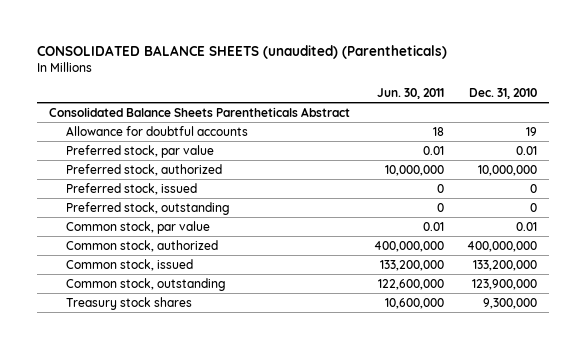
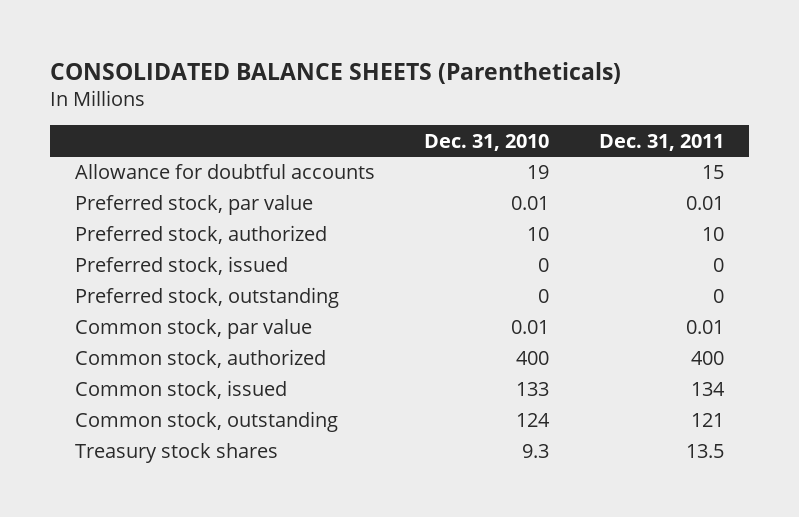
[37,44,448,59] CONSOLIDATED BALANCE SHEETS (unaudited) (Parentheticals) -> [49,61,621,84] CONSOLIDATED BALANCE SHEETS (Parentheticals)
[376,88,444,100] Jun. 30, 2011 -> none
none -> [599,133,725,151] Dec. 31, 2011
[49,106,351,117] Consolidated Balance Sheets Parentheticals Abstract -> none
[478,164,538,176] 10,000,000 -> [527,227,550,242] 10
[467,240,538,252] 400,000,000 -> [516,351,550,366] 400
[473,259,538,271] 133,200,000 -> [516,382,550,397] 133
[472,278,538,290] 123,900,000 -> [516,413,551,428] 124
[483,297,538,309] 9,300,000 -> [522,444,550,459] 9.3

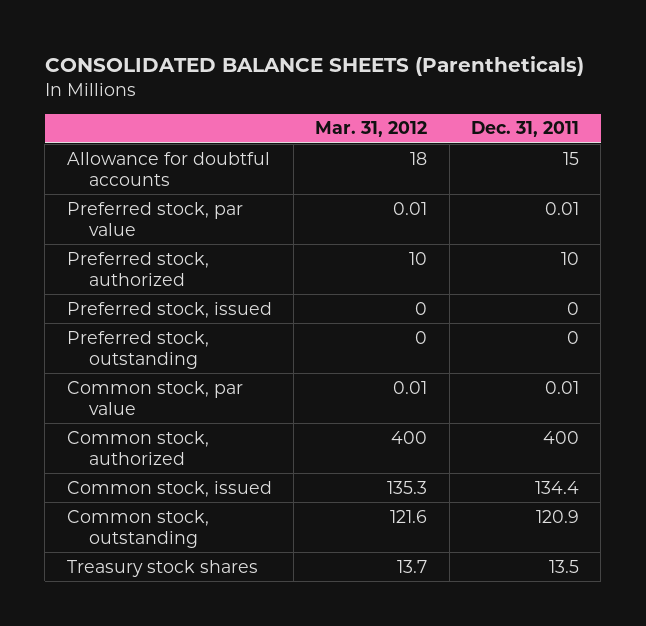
[424,133,550,151] Dec. 31, 2010 -> none
none -> [315,121,428,138] Mar. 31, 2012
[691,382,726,397] 134 -> [534,480,579,494] 134.4
[691,413,725,428] 121 -> [535,509,579,523] 120.9

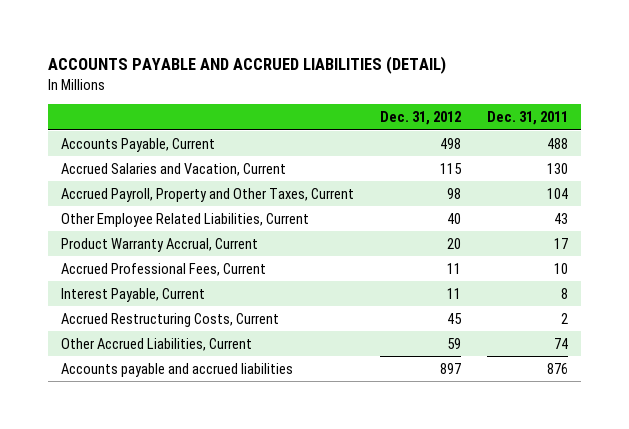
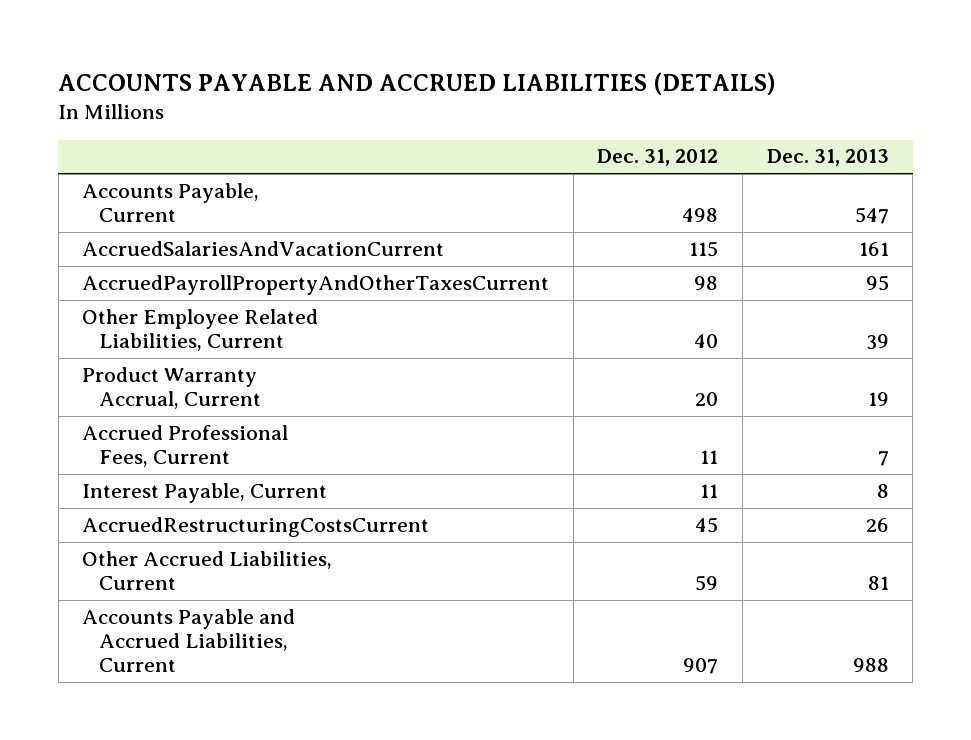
[47,56,446,75] ACCOUNTS PAYABLE AND ACCRUED LIABILITIES (DETAIL) -> [58,71,777,95] ACCOUNTS PAYABLE AND ACCRUED LIABILITIES (DETAILS)
[487,111,569,126] Dec. 31, 2011 -> none
none -> [766,149,889,167] Dec. 31, 2013
[60,187,354,202] Accrued Payroll, Property and Other Taxes, Current -> none
[60,162,286,176] Accrued Salaries and Vacation, Current -> [82,240,445,256] AccruedSalariesAndVacationCurrent
none -> [82,274,550,295] AccruedPayrollPropertyAndOtherTaxesCurrent
[60,312,279,327] Accrued Restructuring Costs, Current -> none
none -> [82,516,430,537] AccruedRestructuringCostsCurrent
[60,362,293,377] Accounts payable and accrued liabilities -> [82,608,296,673] Accounts Payable and Accrued Liabilities, Current
[439,362,461,374] 897 -> [683,658,719,675] 907

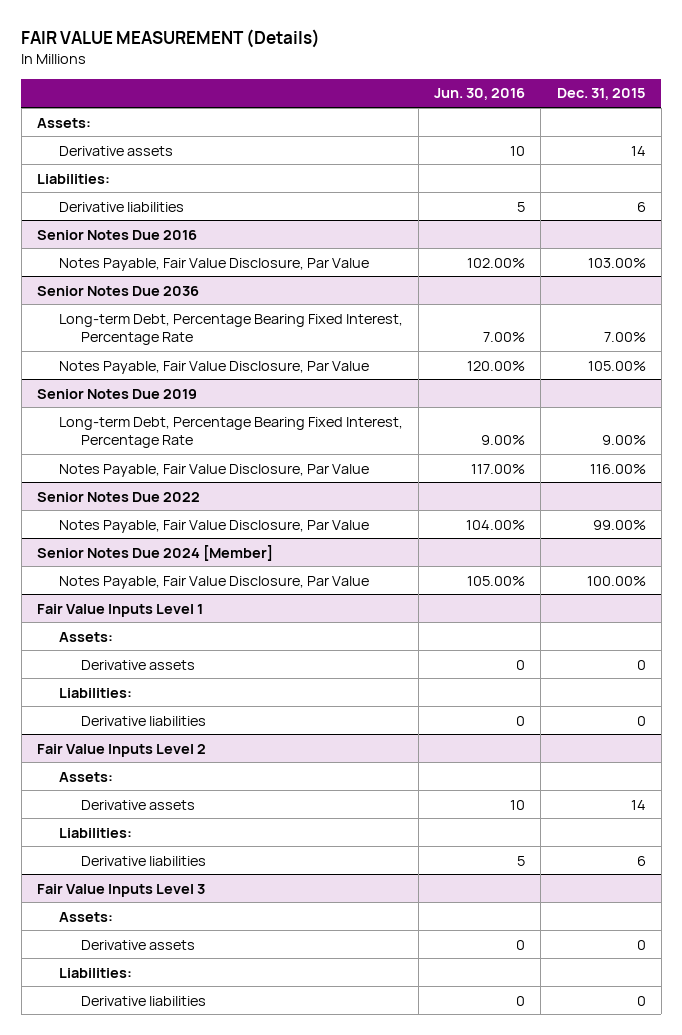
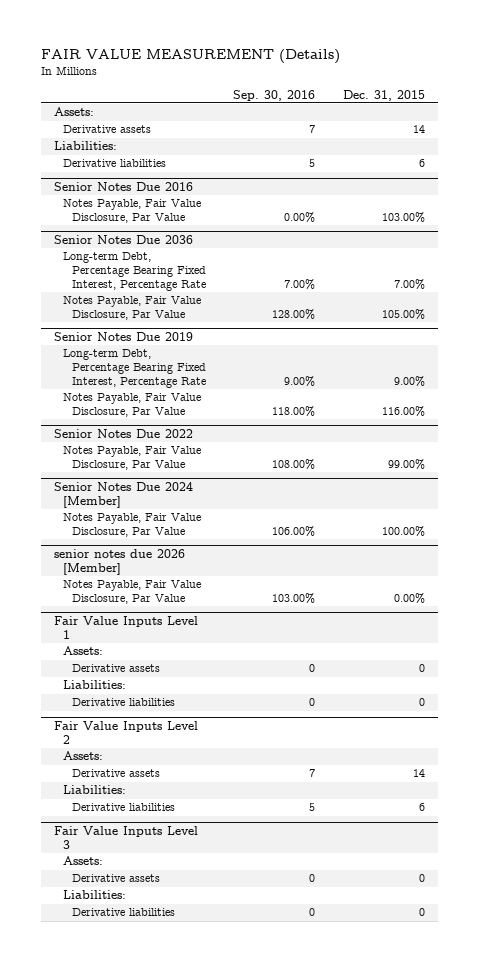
[434,88,526,101] Jun. 30, 2016 -> none
none -> [233,89,316,101] Sep. 30, 2016
none -> [54,549,186,575] senior notes due 2026 [Member]
none -> [62,580,201,605] Notes Payable, Fair Value Disclosure, Par Value

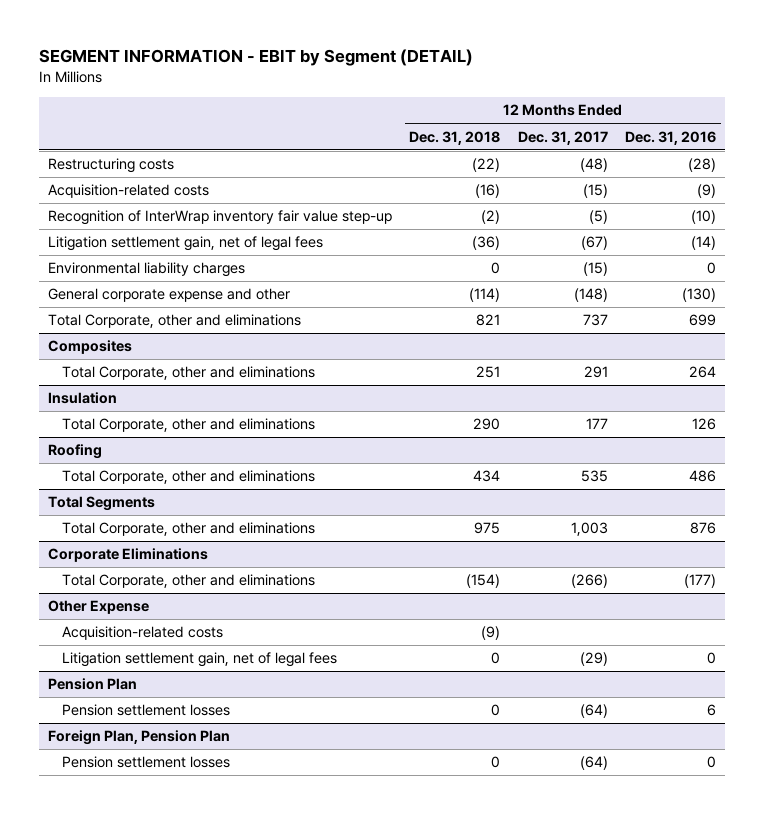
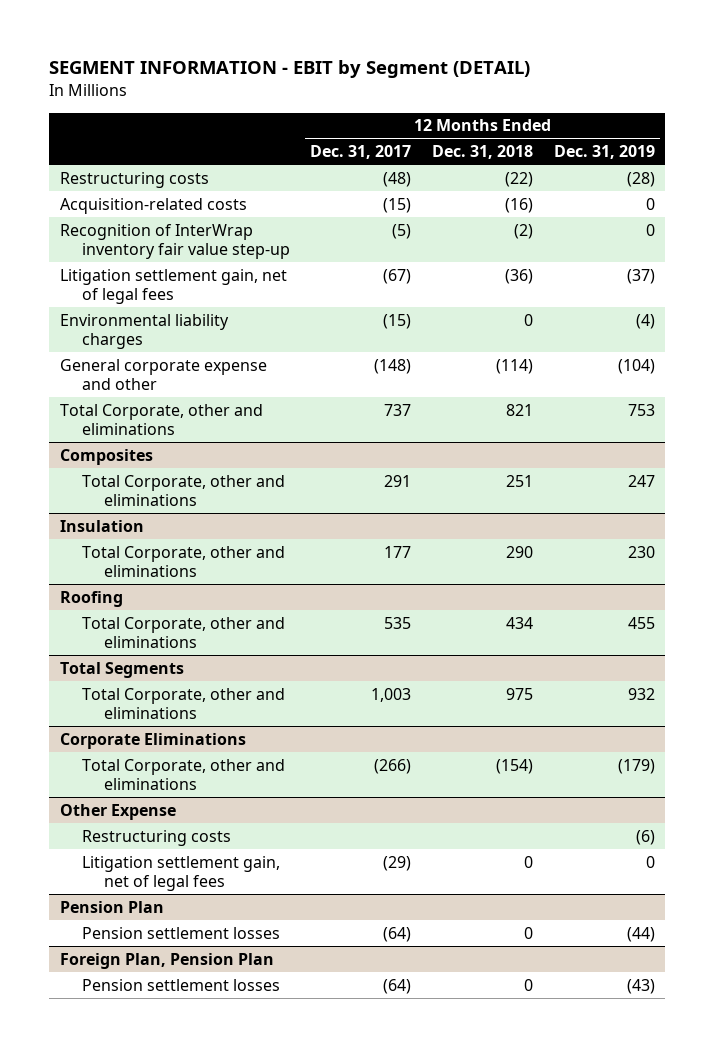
[625,130,717,145] Dec. 31, 2016 -> none
none -> [553,145,655,160] Dec. 31, 2019
[61,626,223,641] Acquisition-related costs -> none
none -> [81,829,231,846] Restructuring costs

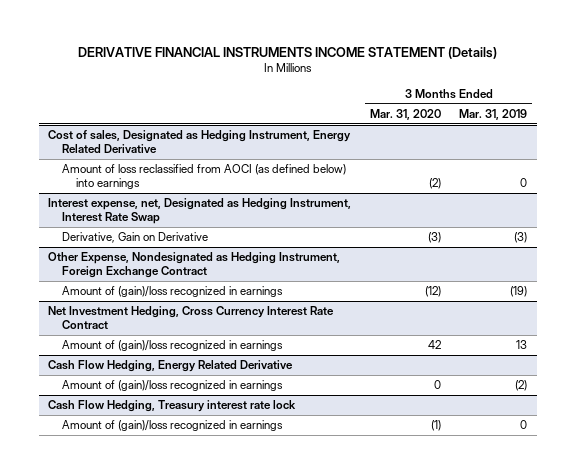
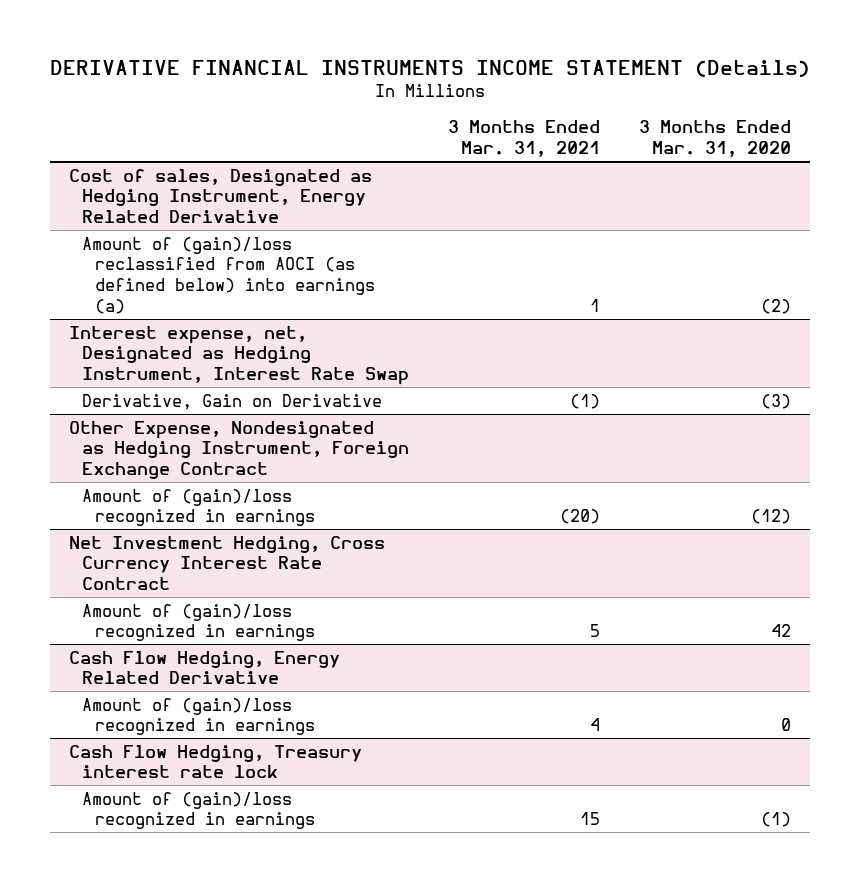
[459,109,528,121] Mar. 31, 2019 -> none
none -> [447,120,600,157] 3 Months Ended Mar. 31, 2021
[62,164,347,189] Amount of loss reclassified from AOCI (as defined below) into earnings -> [82,236,376,314] Amount of (gain)/loss reclassified from AOCI (as defined below) into earnings (a)

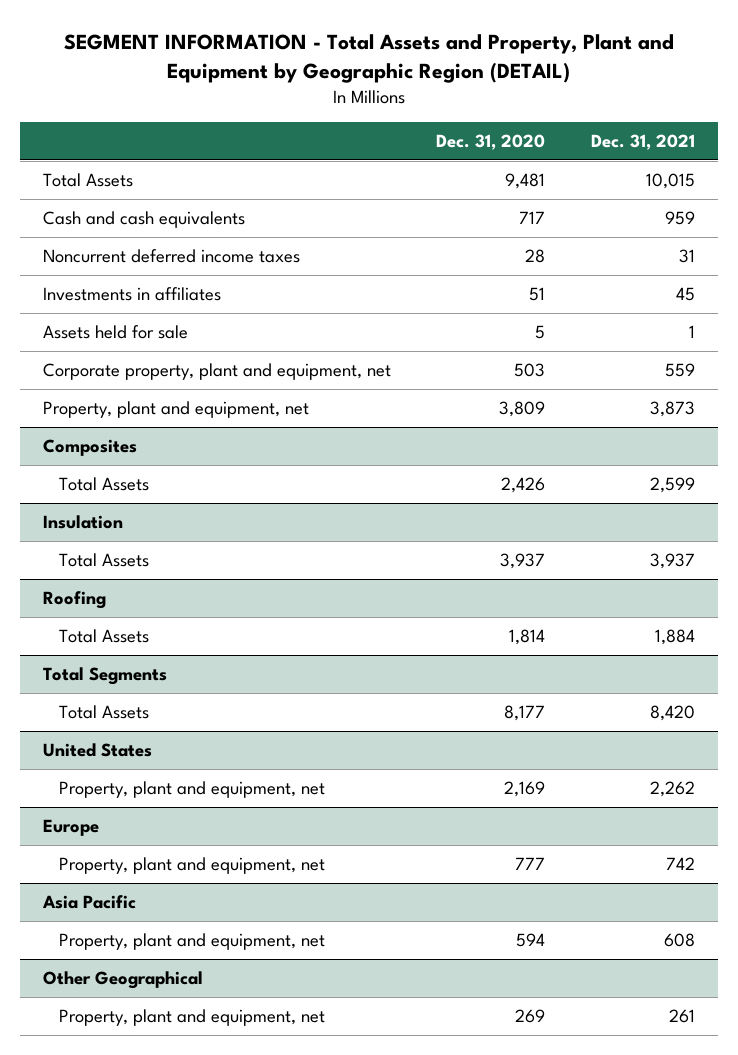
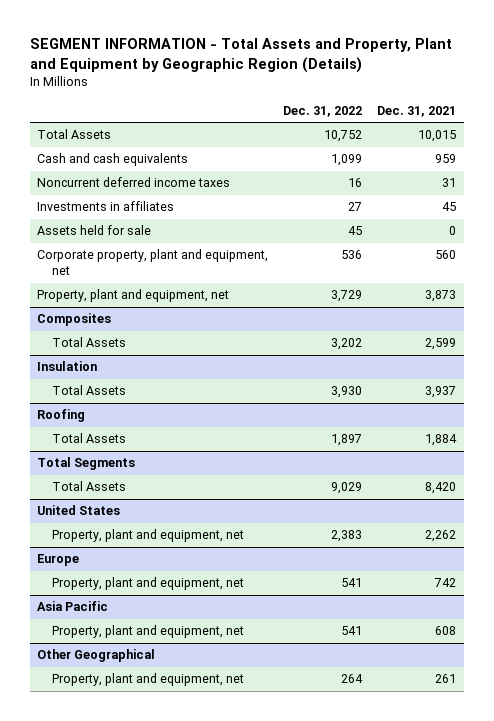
[63,33,674,83] SEGMENT INFORMATION - Total Assets and Property, Plant and Equipment by Geographic Region (DETAIL) -> [29,38,452,73] SEGMENT INFORMATION - Total Assets and Property, Plant and Equipment by Geographic Region (Details)
[436,133,546,150] Dec. 31, 2020 -> none
none -> [283,105,363,117] Dec. 31, 2022
[688,325,695,339] 1 -> [449,226,457,236] 0
[664,363,695,378] 559 -> [435,250,457,260] 560

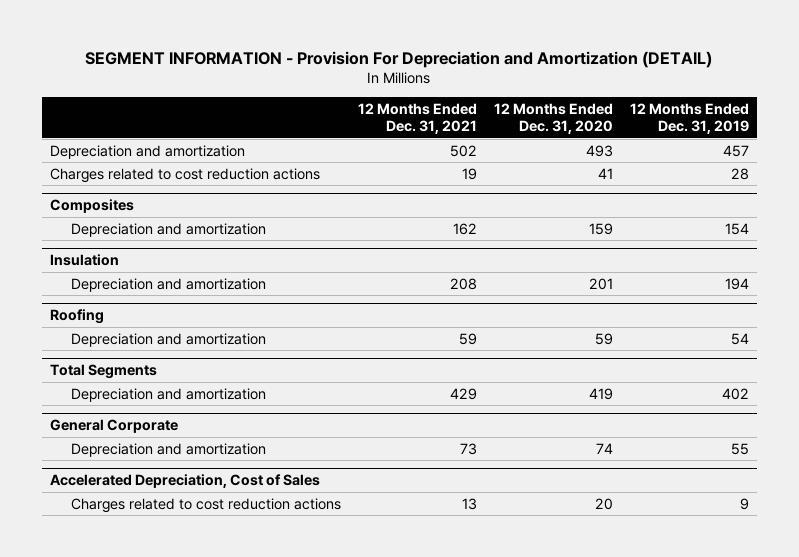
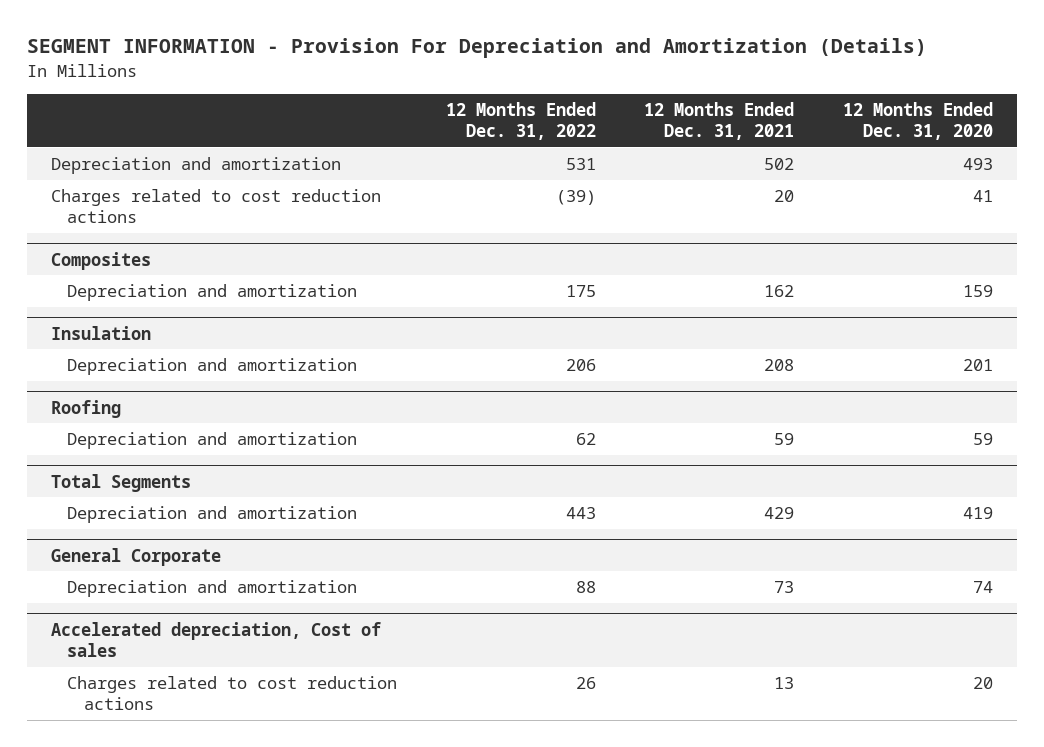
[85,50,713,68] SEGMENT INFORMATION - Provision For Depreciation and Amortization (DETAIL) -> [26,38,927,59] SEGMENT INFORMATION - Provision For Depreciation and Amortization (Details)
[629,103,749,135] 12 Months Ended Dec. 31, 2019 -> none
none -> [445,101,596,140] 12 Months Ended Dec. 31, 2022
[461,167,477,180] 19 -> [774,190,795,203] 20
[50,474,321,489] Accelerated Depreciation, Cost of Sales -> [51,621,382,657] Accelerated depreciation, Cost of sales

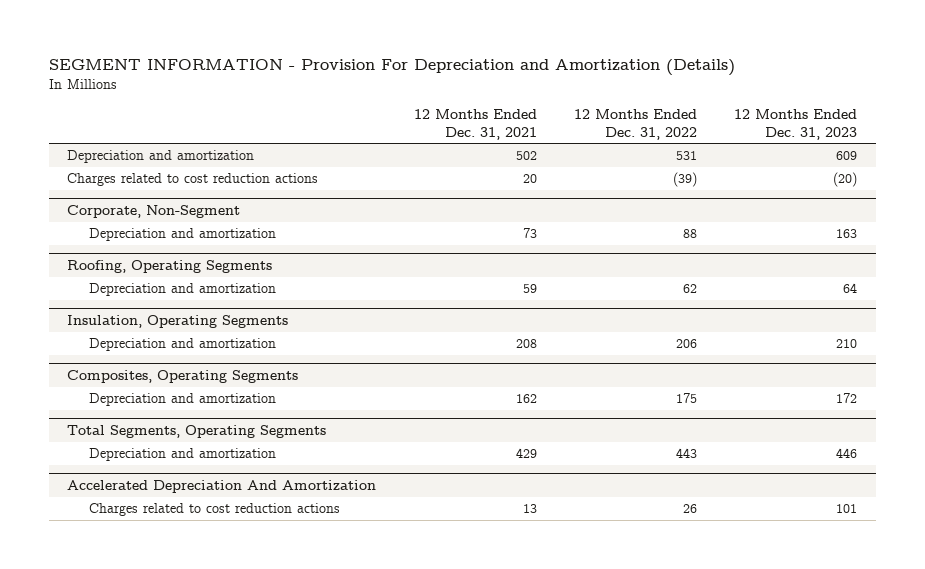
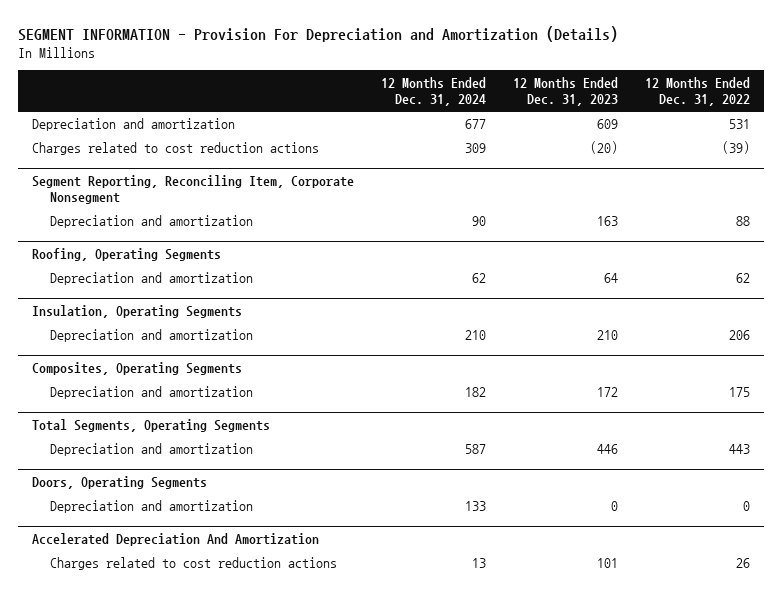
[413,109,537,140] 12 Months Ended Dec. 31, 2021 -> none
none -> [380,76,486,107] 12 Months Ended Dec. 31, 2024
[67,204,241,218] Corporate, Non-Segment -> [31,174,354,205] Segment Reporting, Reconciling Item, Corporate Nonsegment
none -> [31,475,207,489] Doors, Operating Segments
none -> [49,500,253,514] Depreciation and amortization

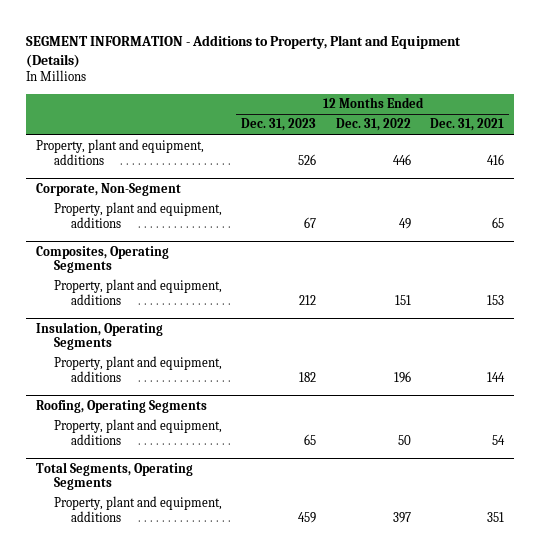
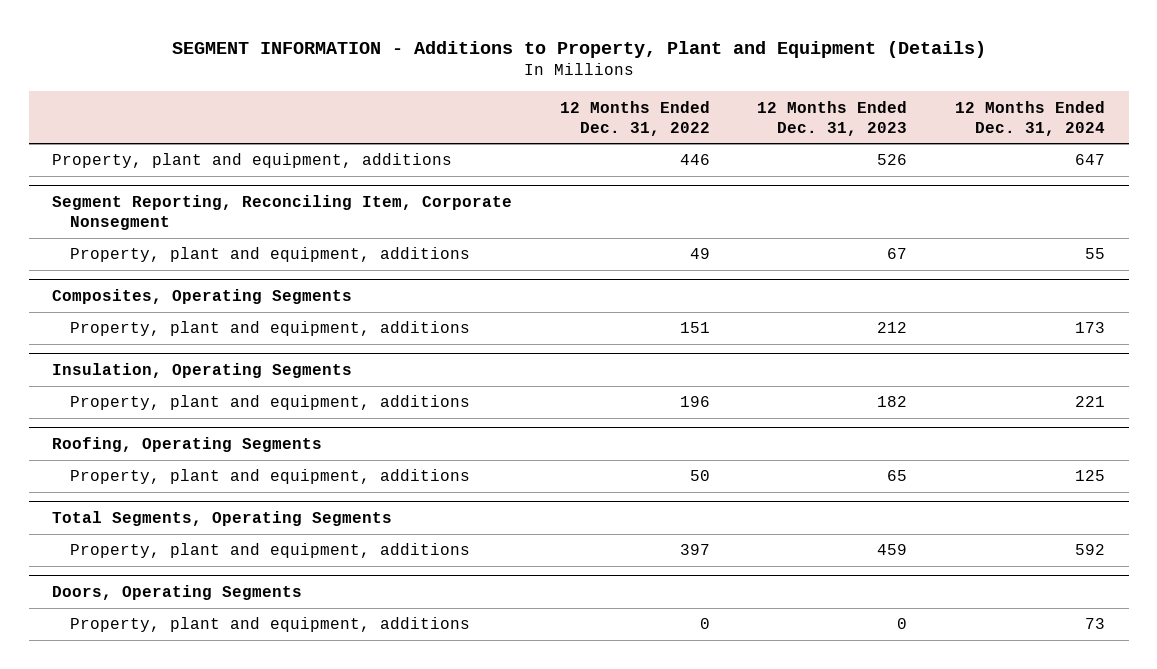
[430,118,505,132] Dec. 31, 2021 -> none
none -> [954,100,1105,136] 12 Months Ended Dec. 31, 2024
[36,182,182,196] Corporate, Non-Segment -> [52,195,513,230] Segment Reporting, Reconciling Item, Corporate Nonsegment
none -> [52,585,303,601] Doors, Operating Segments
none -> [69,617,470,633] Property, plant and equipment, additions

